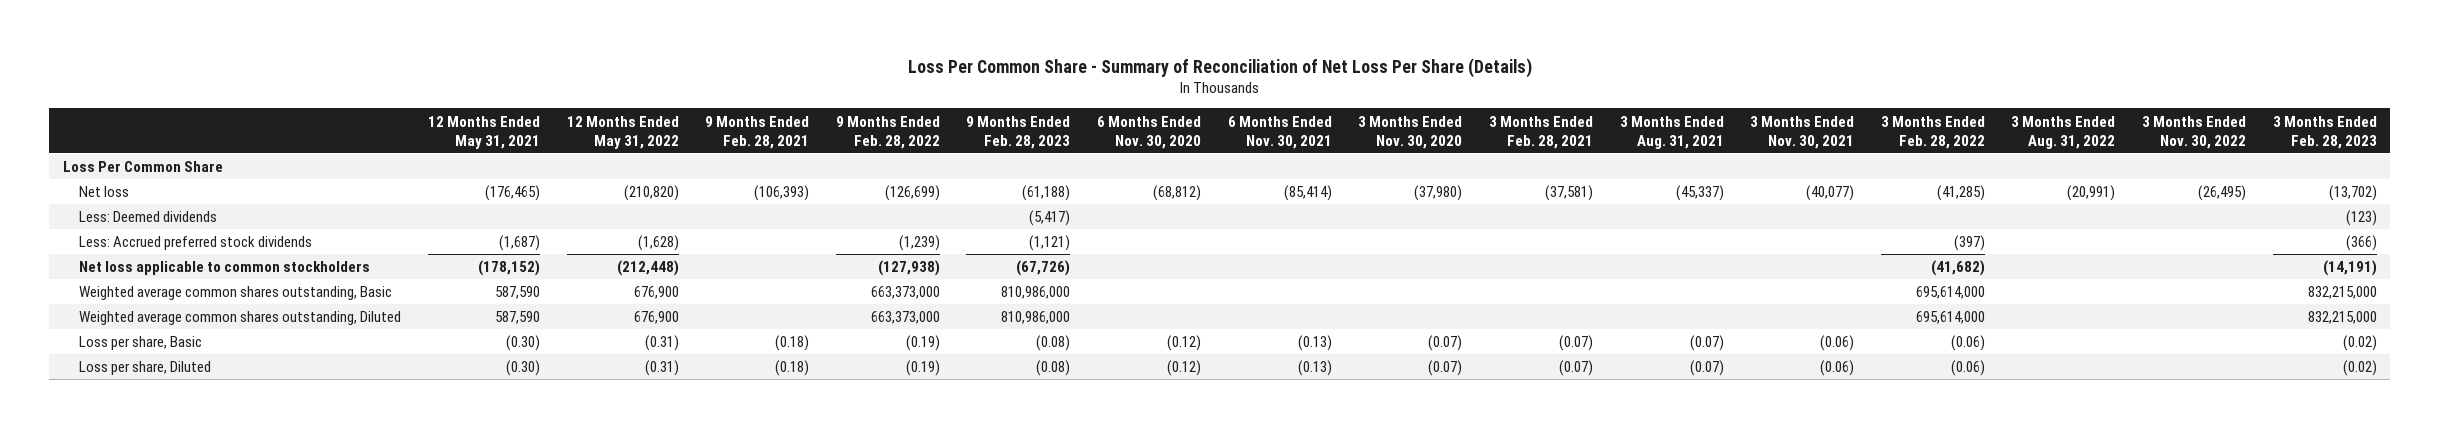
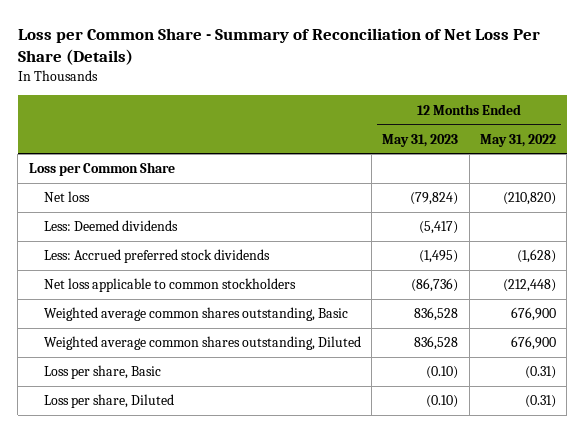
[907,57,1532,78] Loss Per Common Share - Summary of Reconciliation of Net Loss Per Share (Details) -> [17,27,540,65] Loss per Common Share - Summary of Reconciliation of Net Loss Per Share (Details)
[427,115,540,149] 12 Months Ended May 31, 2021 -> none
[705,115,810,149] 9 Months Ended Feb. 28, 2021 -> none
[835,115,940,149] 9 Months Ended Feb. 28, 2022 -> none
[966,115,1071,149] 9 Months Ended Feb. 28, 2023 -> none
[1097,115,1202,149] 6 Months Ended Nov. 30, 2020 -> none
[1227,115,1332,149] 6 Months Ended Nov. 30, 2021 -> none
[1358,115,1463,149] 3 Months Ended Nov. 30, 2020 -> none
[1488,115,1593,149] 3 Months Ended Feb. 28, 2021 -> none
[1619,115,1724,149] 3 Months Ended Aug. 31, 2021 -> none
[1750,115,1855,149] 3 Months Ended Nov. 30, 2021 -> none
[1880,115,1985,149] 3 Months Ended Feb. 28, 2022 -> none
[2011,115,2116,149] 3 Months Ended Aug. 31, 2022 -> none
[2142,115,2247,149] 3 Months Ended Nov. 30, 2022 -> none
[2272,115,2377,149] 3 Months Ended Feb. 28, 2023 -> none
none -> [382,133,459,147] May 31, 2023
[62,161,223,173] Loss Per Common Share -> [28,162,175,177] Loss per Common Share

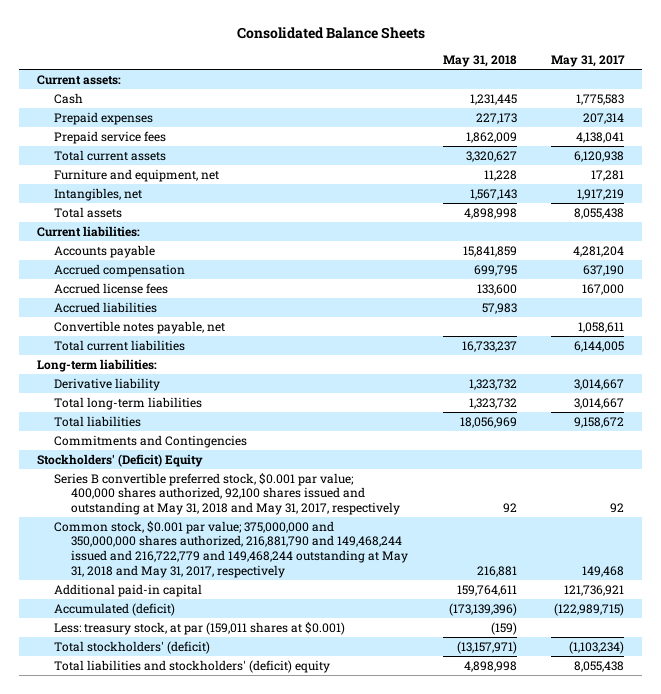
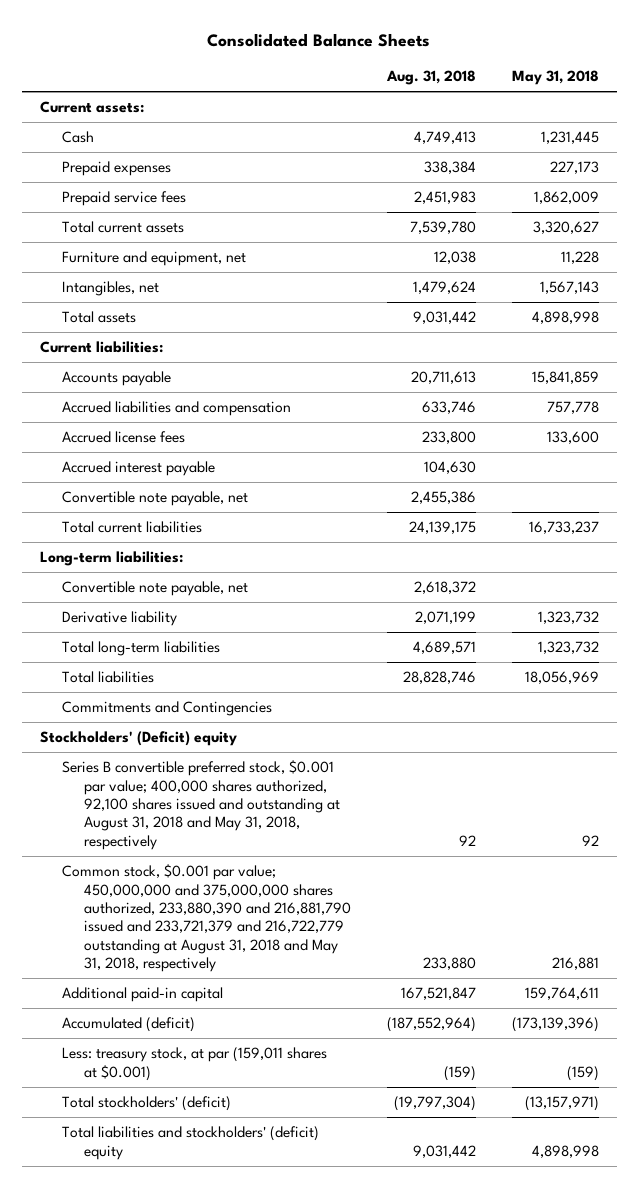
[551,55,626,68] May 31, 2017 -> none
none -> [385,70,476,86] Aug. 31, 2018
[53,263,185,277] Accrued compensation -> [61,401,291,417] Accrued liabilities and compensation
[473,264,517,276] 699,795 -> [546,401,599,415] 757,778
[53,301,157,313] Accrued liabilities -> none
none -> [61,461,215,477] Accrued interest payable
[53,320,225,334] Convertible notes payable, net -> [61,491,248,507] Convertible note payable, net
none -> [61,581,248,597] Convertible note payable, net
[36,453,203,467] Stockholders' (Deficit) Equity -> [39,731,237,747] Stockholders' (Deficit) equity
[53,472,401,515] Series B convertible preferred stock, $0.001 par value; 400,000 shares authorized, 92,100 shares issued and outstanding at May 31, 2018 and May 31, 2017, respectively -> [61,760,340,850] Series B convertible preferred stock, $0.001 par value; 400,000 shares authorized, 92,100 shares issued and outstanding at August 31, 2018 and May 31, 2018, respectively
[53,520,409,578] Common stock, $0.001 par value; 375,000,000 and 350,000,000 shares authorized, 216,881,790 and 149,468,244 issued and 216,722,779 and 149,468,244 outstanding at May 31, 2018 and May 31, 2017, respectively -> [61,864,351,973] Common stock, $0.001 par value; 450,000,000 and 375,000,000 shares authorized, 233,880,390 and 216,881,790 issued and 233,721,379 and 216,722,779 outstanding at August 31, 2018 and May 31, 2018, respectively

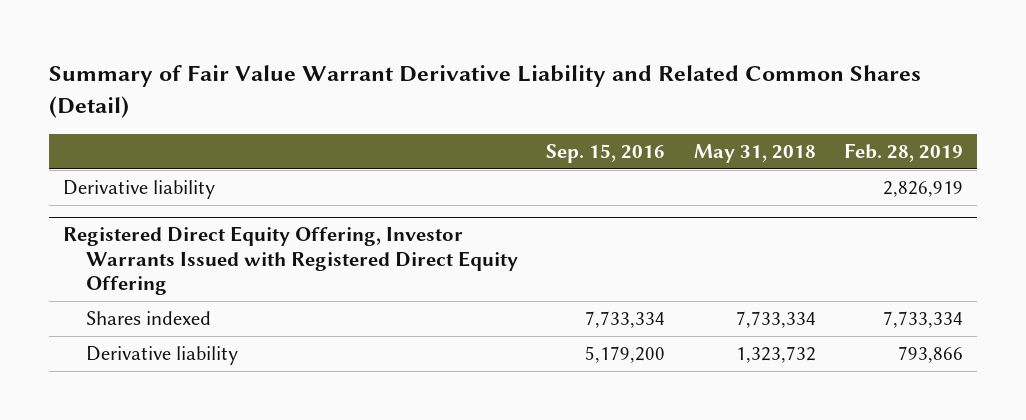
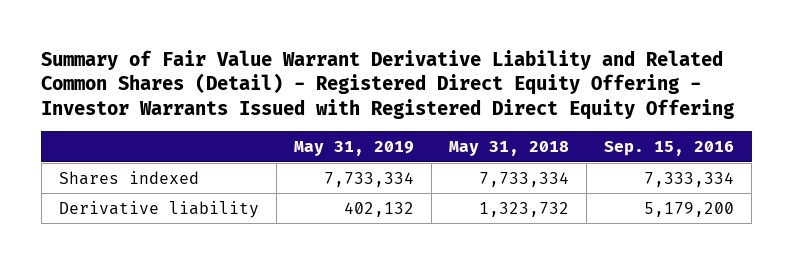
[49,65,922,119] Summary of Fair Value Warrant Derivative Liability and Related Common Shares (Detail) -> [41,49,735,121] Summary of Fair Value Warrant Derivative Liability and Related Common Shares (Detail) - Registered Direct Equity Offering - Investor Warrants Issued with Registered Direct Equity Offering
[843,142,963,162] Feb. 28, 2019 -> none
none -> [293,140,414,156] May 31, 2019
[63,180,216,200] Derivative liability -> none
[63,226,518,296] Registered Direct Equity Offering, Investor Warrants Issued with Registered Direct Equity Offering -> none
[585,311,666,329] 7,733,334 -> [644,171,735,187] 7,333,334

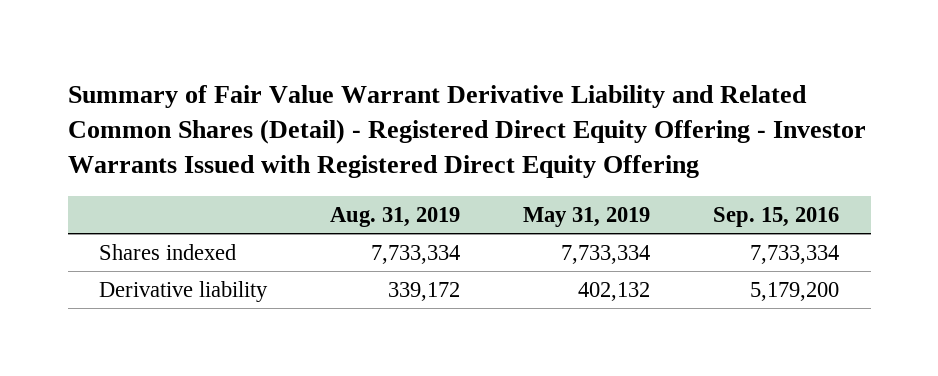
[449,140,570,156] May 31, 2018 -> none
none -> [330,207,461,228] Aug. 31, 2019
[644,171,735,187] 7,333,334 -> [750,245,840,265] 7,733,334

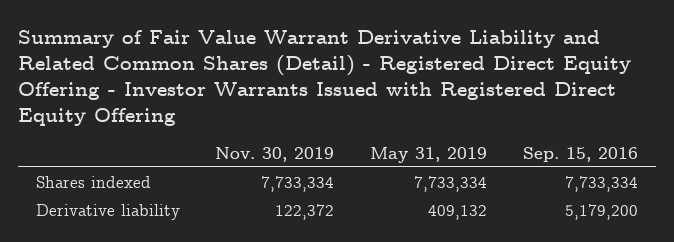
[330,207,461,228] Aug. 31, 2019 -> none
none -> [215,146,335,162] Nov. 30, 2019
[578,282,651,302] 402,132 -> [428,204,488,220] 409,132

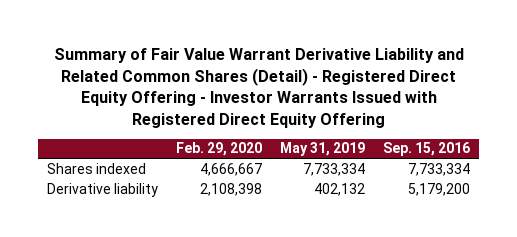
[215,146,335,162] Nov. 30, 2019 -> none
none -> [176,142,263,157] Feb. 29, 2020
[428,204,488,220] 409,132 -> [314,182,366,196] 402,132

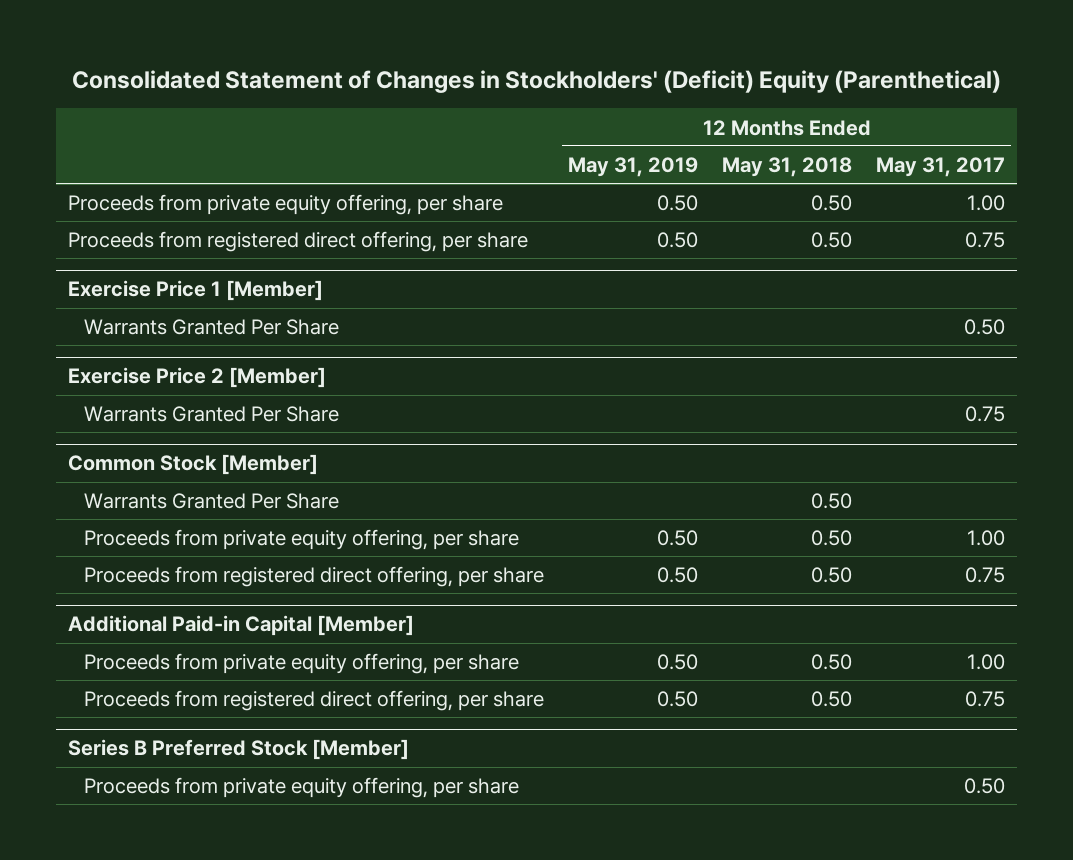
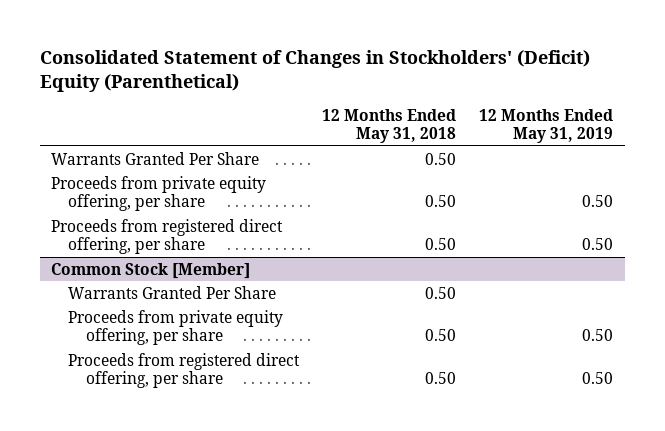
[876,157,1006,178] May 31, 2017 -> none
none -> [51,151,260,165] Warrants Granted Per Share
[68,280,324,302] Exercise Price 1 [Member] -> none
[84,319,340,336] Warrants Granted Per Share -> none
[68,367,327,389] Exercise Price 2 [Member] -> none
[84,406,340,423] Warrants Granted Per Share -> none
[68,615,415,637] Additional Paid-in Capital [Member] -> none
[84,653,520,675] Proceeds from private equity offering, per share -> none
[84,690,545,712] Proceeds from registered direct offering, per share -> none
[68,739,410,761] Series B Preferred Stock [Member] -> none
[84,777,520,799] Proceeds from private equity offering, per share -> none

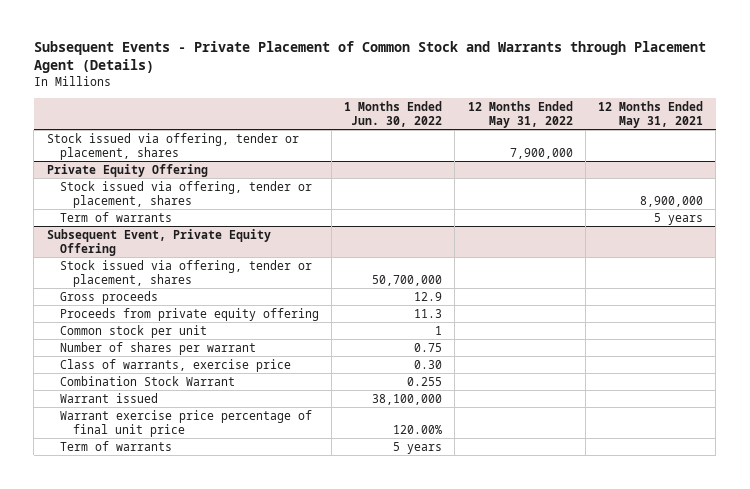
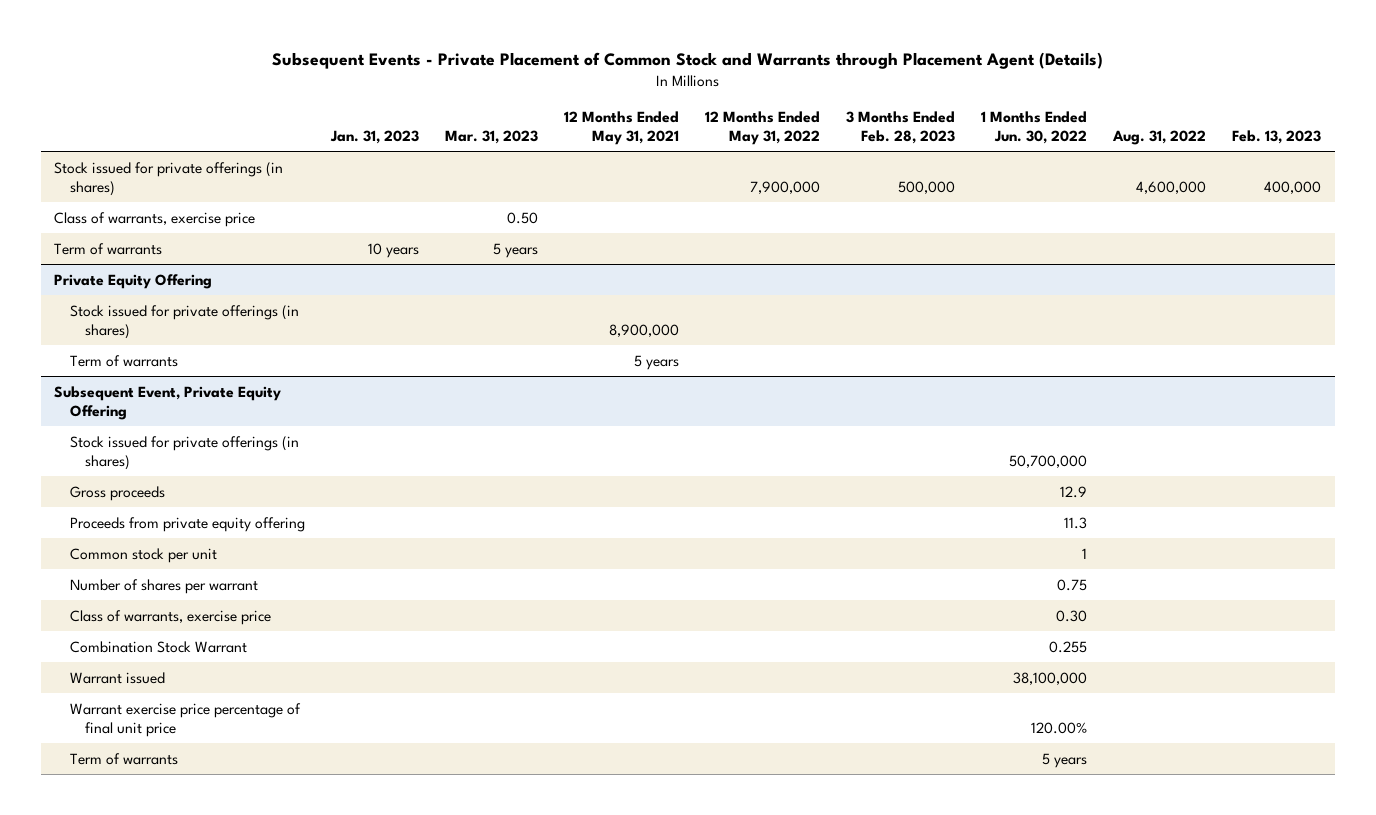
none -> [329,129,419,144] Jan. 31, 2023
none -> [444,129,538,144] Mar. 31, 2023
none -> [846,110,956,144] 3 Months Ended Feb. 28, 2023
none -> [1112,129,1207,145] Aug. 31, 2022
none -> [1232,129,1322,144] Feb. 13, 2023
[46,132,299,160] Stock issued via offering, tender or placement, shares -> [54,161,284,196] Stock issued for private offerings (in shares)
none -> [54,211,256,227] Class of warrants, exercise price
none -> [54,242,163,255] Term of warrants
[59,180,312,208] Stock issued via offering, tender or placement, shares -> [69,304,299,339] Stock issued for private offerings (in shares)
[59,259,312,287] Stock issued via offering, tender or placement, shares -> [69,435,299,470] Stock issued for private offerings (in shares)

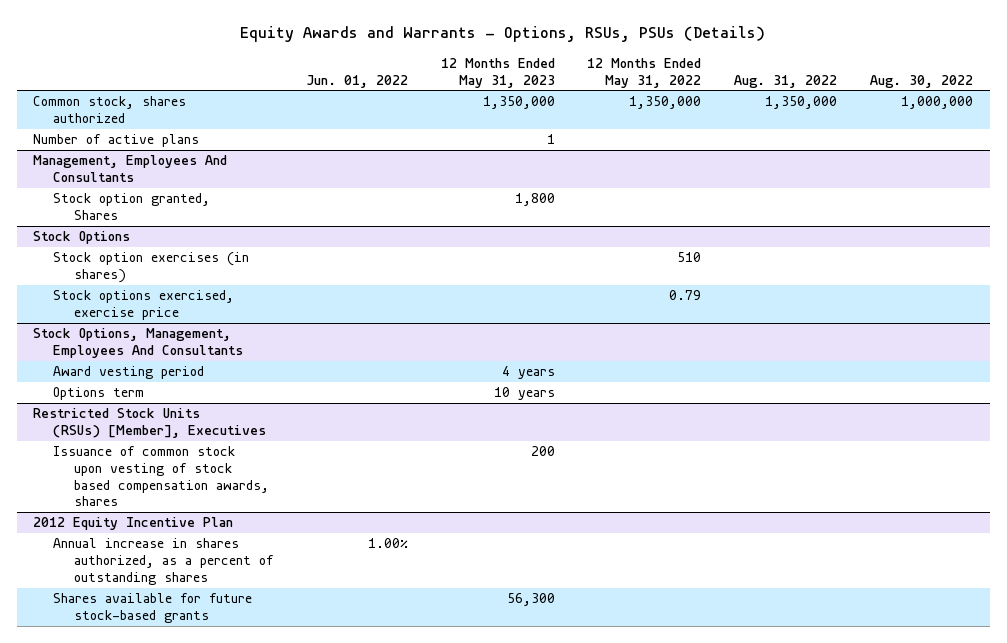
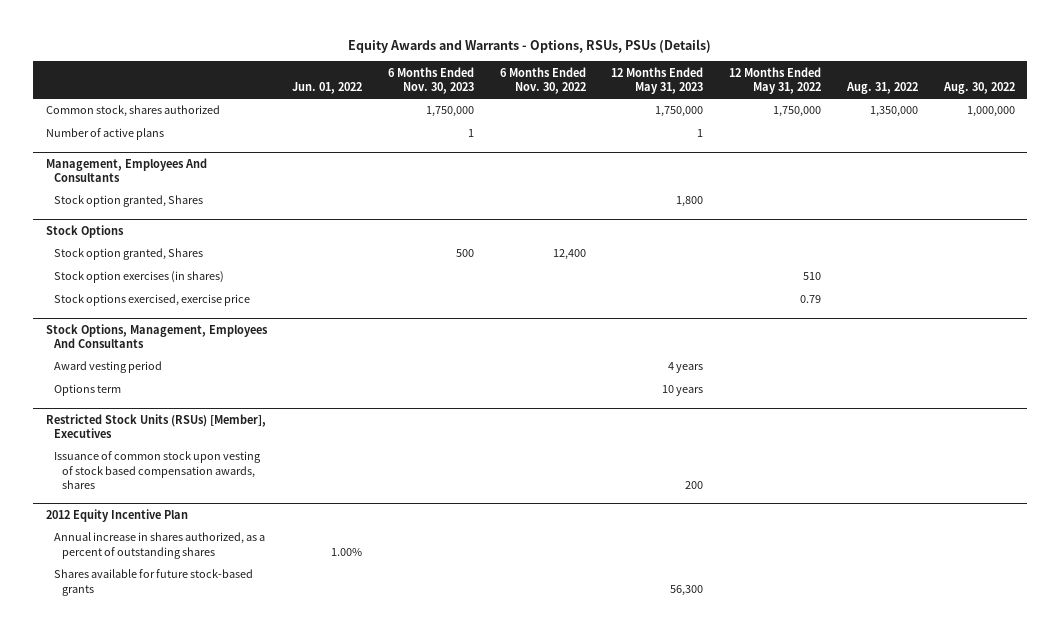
none -> [388,66,475,94] 6 Months Ended Nov. 30, 2023
none -> [499,66,586,94] 6 Months Ended Nov. 30, 2022
[482,96,555,110] 1,350,000 -> [655,106,704,118] 1,750,000
[629,96,702,110] 1,350,000 -> [773,106,822,118] 1,750,000
none -> [53,248,203,261] Stock option granted, Shares

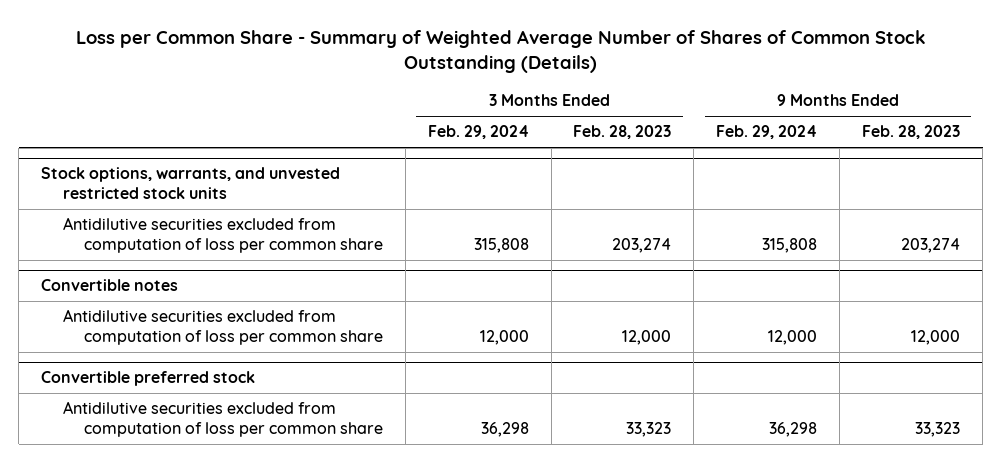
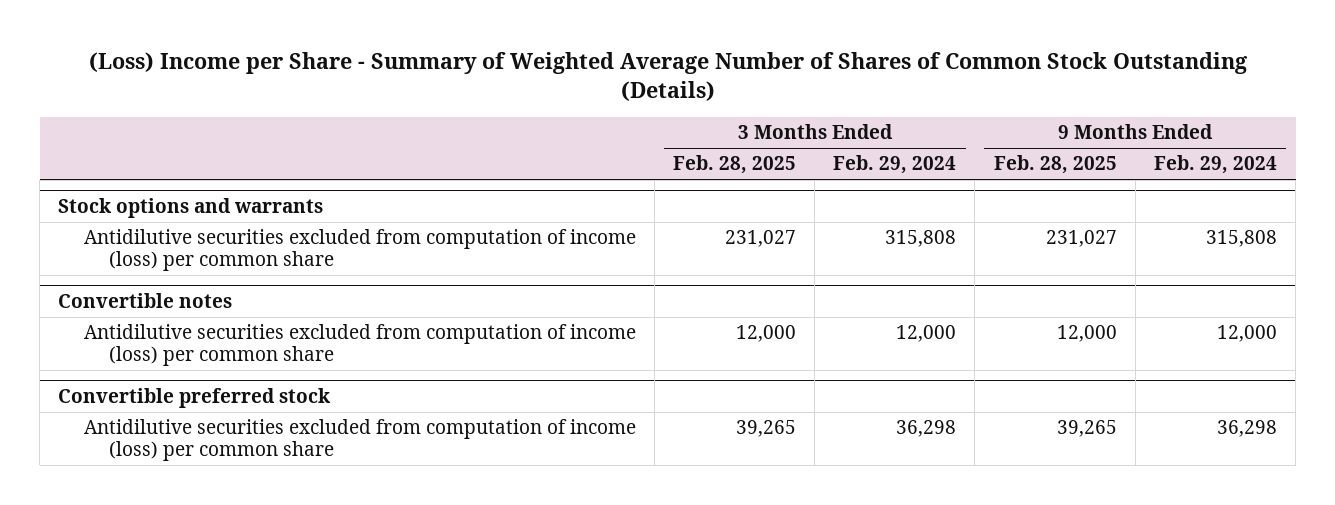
[75,29,926,73] Loss per Common Share - Summary of Weighted Average Number of Shares of Common Stock Outstanding (Details) -> [88,51,1247,102] (Loss) Income per Share - Summary of Weighted Average Number of Shares of Common Stock Outstanding (Details)
[573,125,672,140] Feb. 28, 2023 -> none
[862,125,961,140] Feb. 28, 2023 -> none
none -> [672,155,796,175] Feb. 28, 2025
none -> [993,155,1117,175] Feb. 28, 2025
[41,167,341,200] Stock options, warrants, and unvested restricted stock units -> [58,198,324,219] Stock options and warrants
[62,217,383,254] Antidilutive securities excluded from computation of loss per common share -> [83,229,636,272] Antidilutive securities excluded from computation of income (loss) per common share
[62,309,383,346] Antidilutive securities excluded from computation of loss per common share -> [83,324,636,367] Antidilutive securities excluded from computation of income (loss) per common share
[62,401,383,438] Antidilutive securities excluded from computation of loss per common share -> [83,419,636,462] Antidilutive securities excluded from computation of income (loss) per common share

